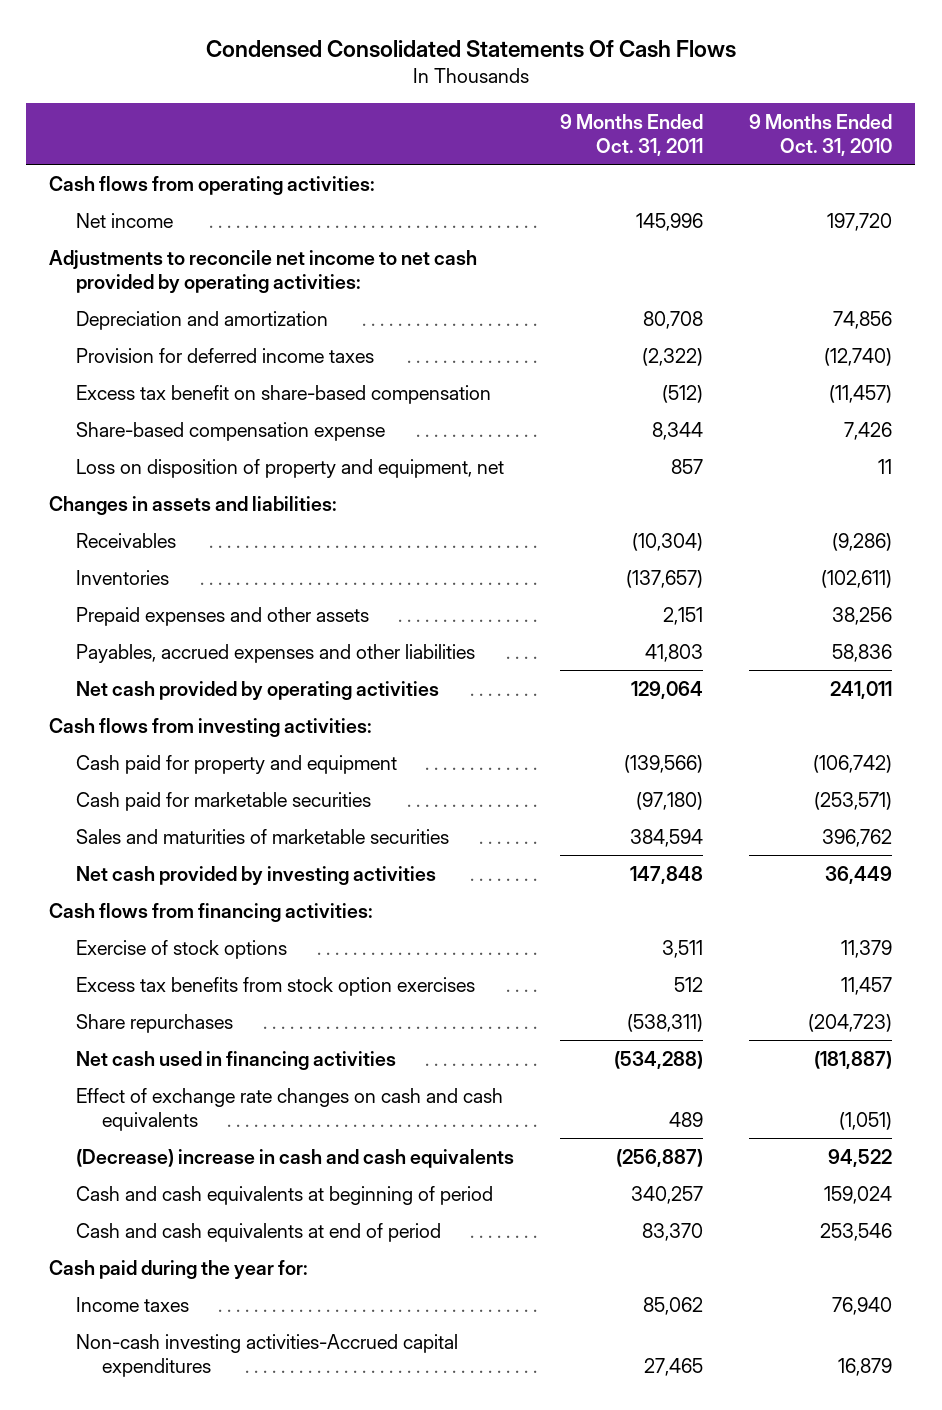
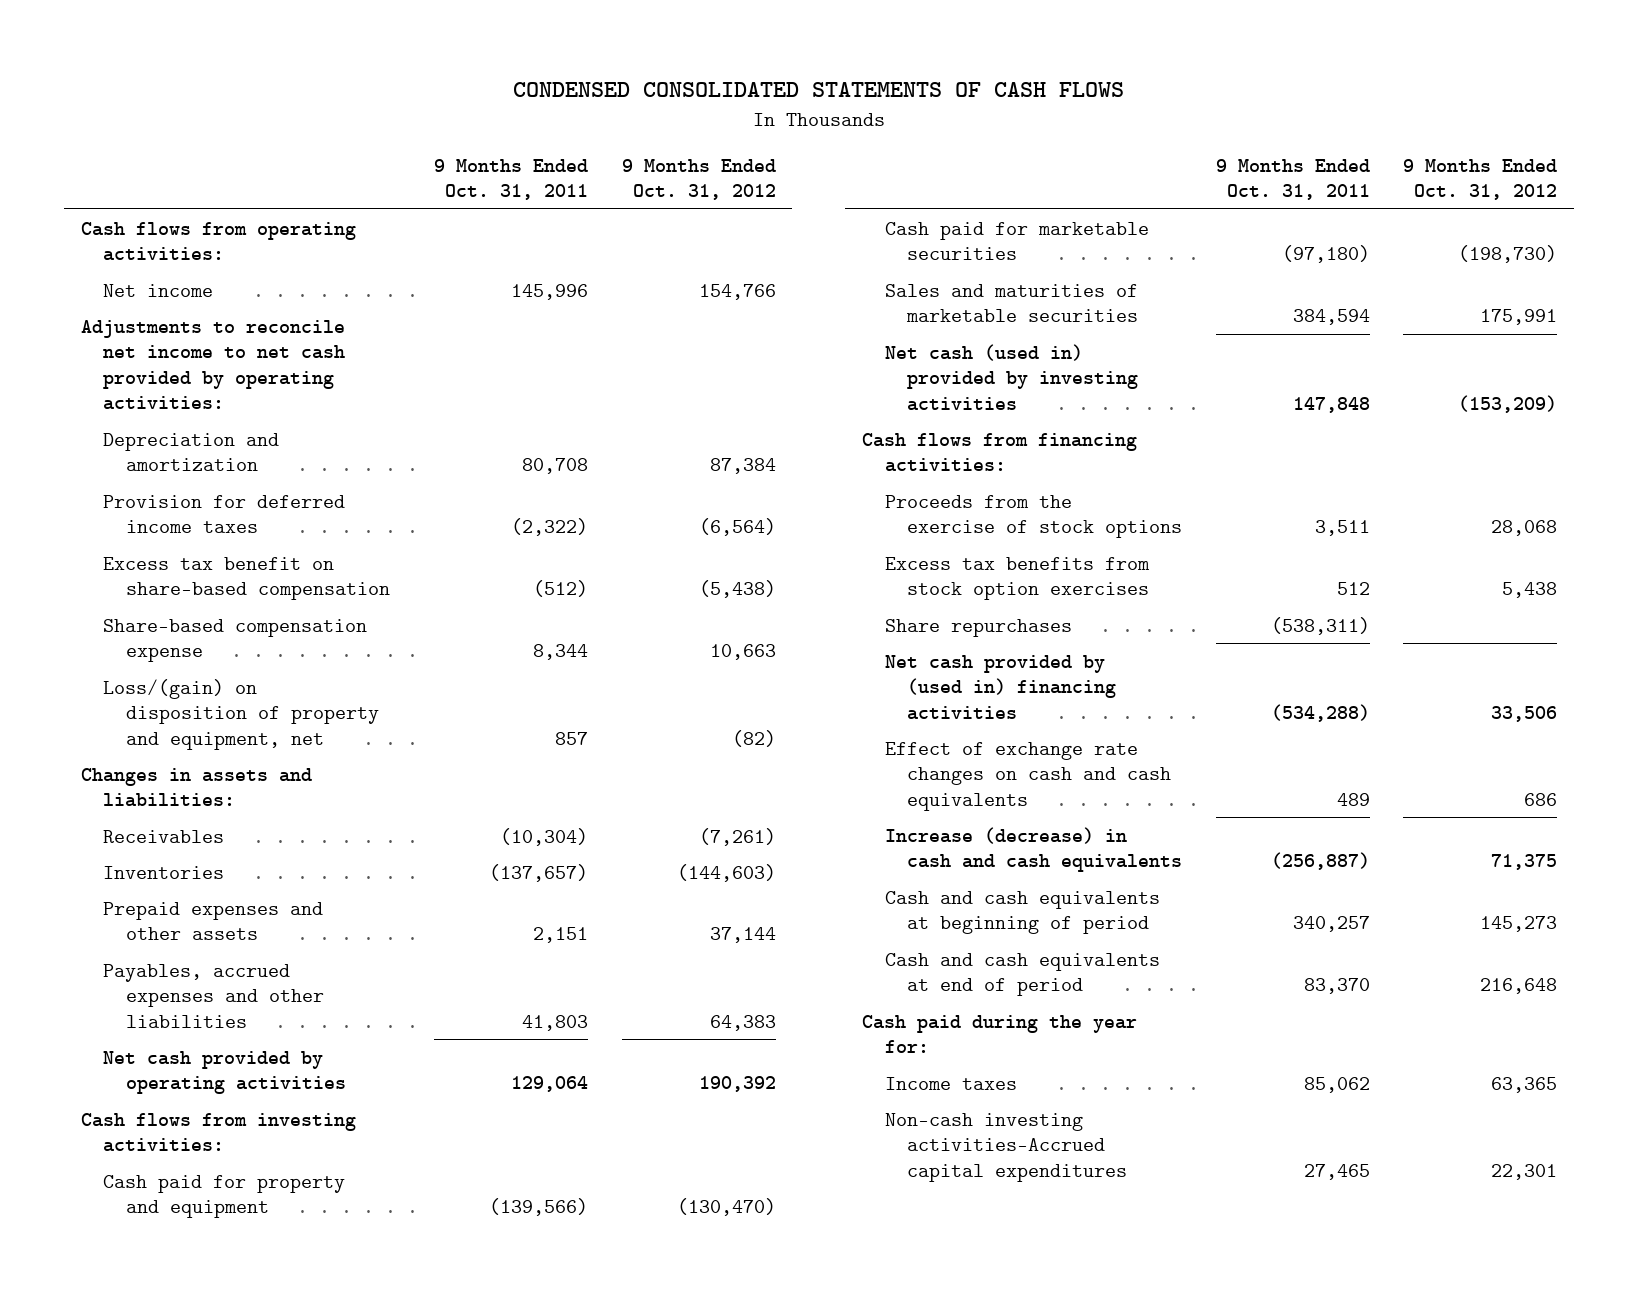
[205,39,736,58] Condensed Consolidated Statements Of Cash Flows -> [512,82,1124,98] CONDENSED CONSOLIDATED STATEMENTS OF CASH FLOWS
[749,113,893,156] 9 Months Ended Oct. 31, 2010 -> none
none -> [621,158,776,201] 9 Months Ended Oct. 31, 2012
[75,458,504,478] Loss on disposition of property and equipment, net -> [103,678,380,750] Loss/(gain) on disposition of property and equipment, net
[75,865,436,885] Net cash provided by investing activities -> [884,343,1139,411] Net cash (used in) provided by investing activities
[75,939,287,959] Exercise of stock options -> [884,494,1183,539] Proceeds from the exercise of stock options
[75,1050,396,1070] Net cash used in financing activities -> [884,654,1117,720] Net cash provided by (used in) financing activities
[75,1148,514,1168] (Decrease) increase in cash and cash equivalents -> [884,826,1183,873] Increase (decrease) in cash and cash equivalents

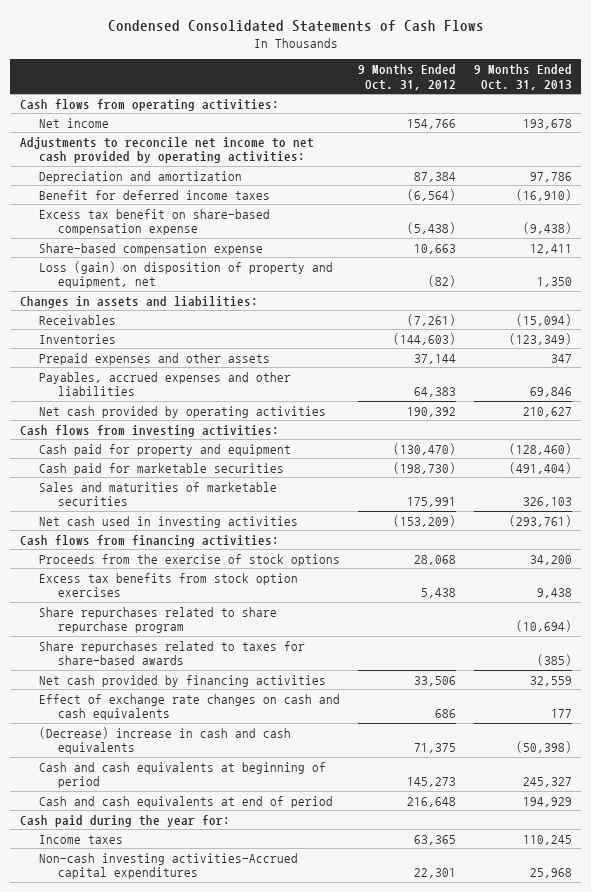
[512,82,1124,98] CONDENSED CONSOLIDATED STATEMENTS OF CASH FLOWS -> [107,19,484,32] Condensed Consolidated Statements of Cash Flows
[434,158,589,201] 9 Months Ended Oct. 31, 2011 -> none
none -> [473,64,572,90] 9 Months Ended Oct. 31, 2013
[103,494,346,534] Provision for deferred income taxes -> [38,189,270,200] Benefit for deferred income taxes
[103,556,391,601] Excess tax benefit on share-based compensation -> [38,208,270,236] Excess tax benefit on share-based compensation expense
[103,678,380,750] Loss/(gain) on disposition of property and equipment, net -> [38,260,333,289] Loss (gain) on disposition of property and equipment, net
[884,343,1139,411] Net cash (used in) provided by investing activities -> [38,515,298,528] Net cash used in investing activities
none -> [38,606,277,634] Share repurchases related to share repurchase program
[884,618,1072,637] Share repurchases -> [38,640,305,666] Share repurchases related to taxes for share-based awards
[884,654,1117,720] Net cash provided by (used in) financing activities -> [38,674,326,687] Net cash provided by financing activities
[884,826,1183,873] Increase (decrease) in cash and cash equivalents -> [38,726,291,755] (Decrease) increase in cash and cash equivalents

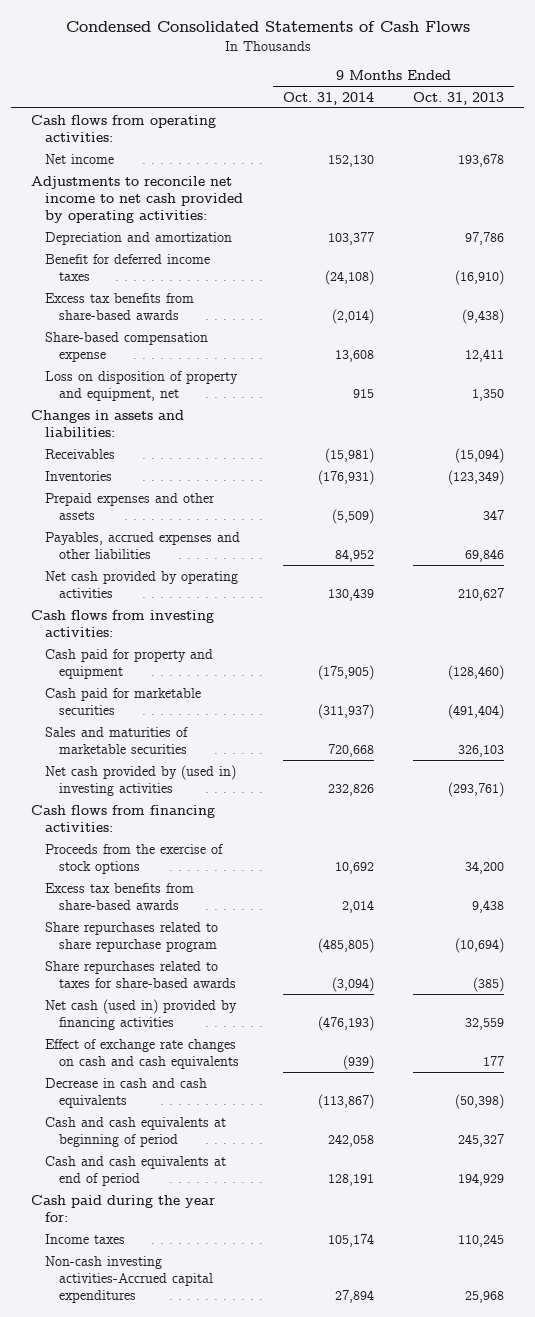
[357,64,456,90] 9 Months Ended Oct. 31, 2012 -> none
none -> [282,91,374,105] Oct. 31, 2014
[38,208,270,236] Excess tax benefit on share-based compensation expense -> [44,292,194,320] Excess tax benefits from share-based awards
[38,260,333,289] Loss (gain) on disposition of property and equipment, net -> [44,370,238,401] Loss on disposition of property and equipment, net
[38,515,298,528] Net cash used in investing activities -> [44,764,236,796] Net cash provided by (used in) investing activities
[38,572,298,598] Excess tax benefits from stock option exercises -> [44,882,194,910] Excess tax benefits from share-based awards
[38,674,326,687] Net cash provided by financing activities -> [44,998,237,1030] Net cash (used in) provided by financing activities
[38,726,291,755] (Decrease) increase in cash and cash equivalents -> [44,1077,207,1108] Decrease in cash and cash equivalents

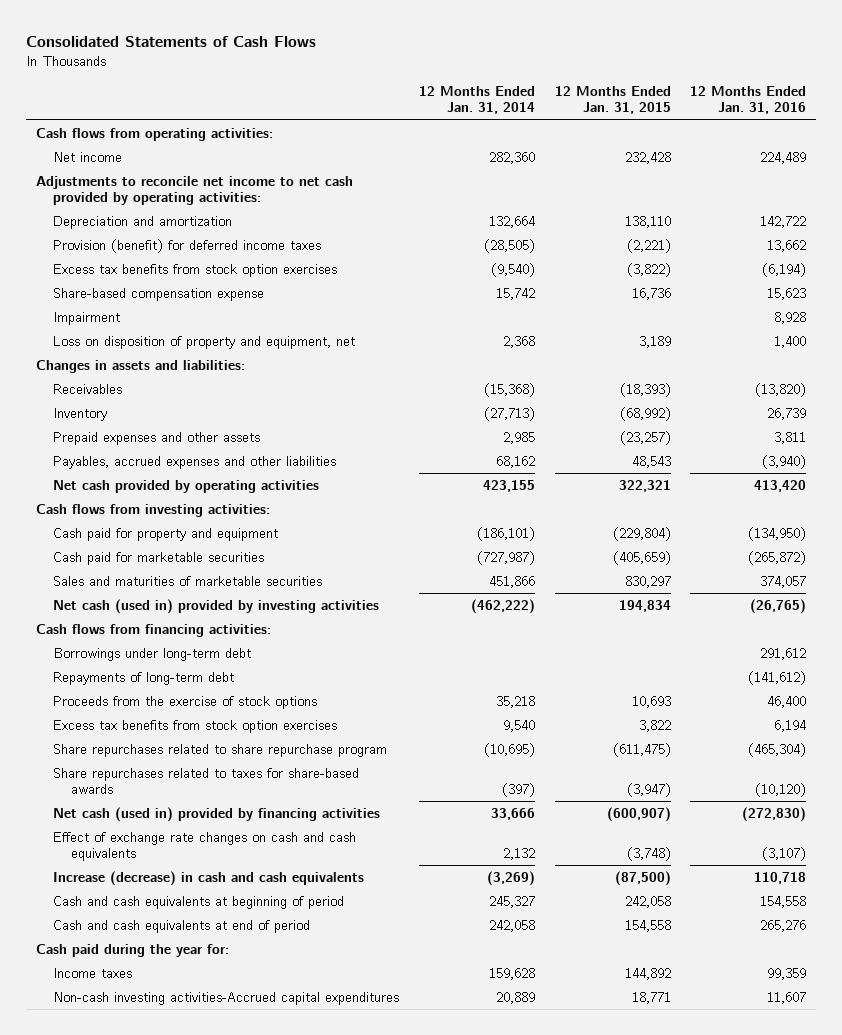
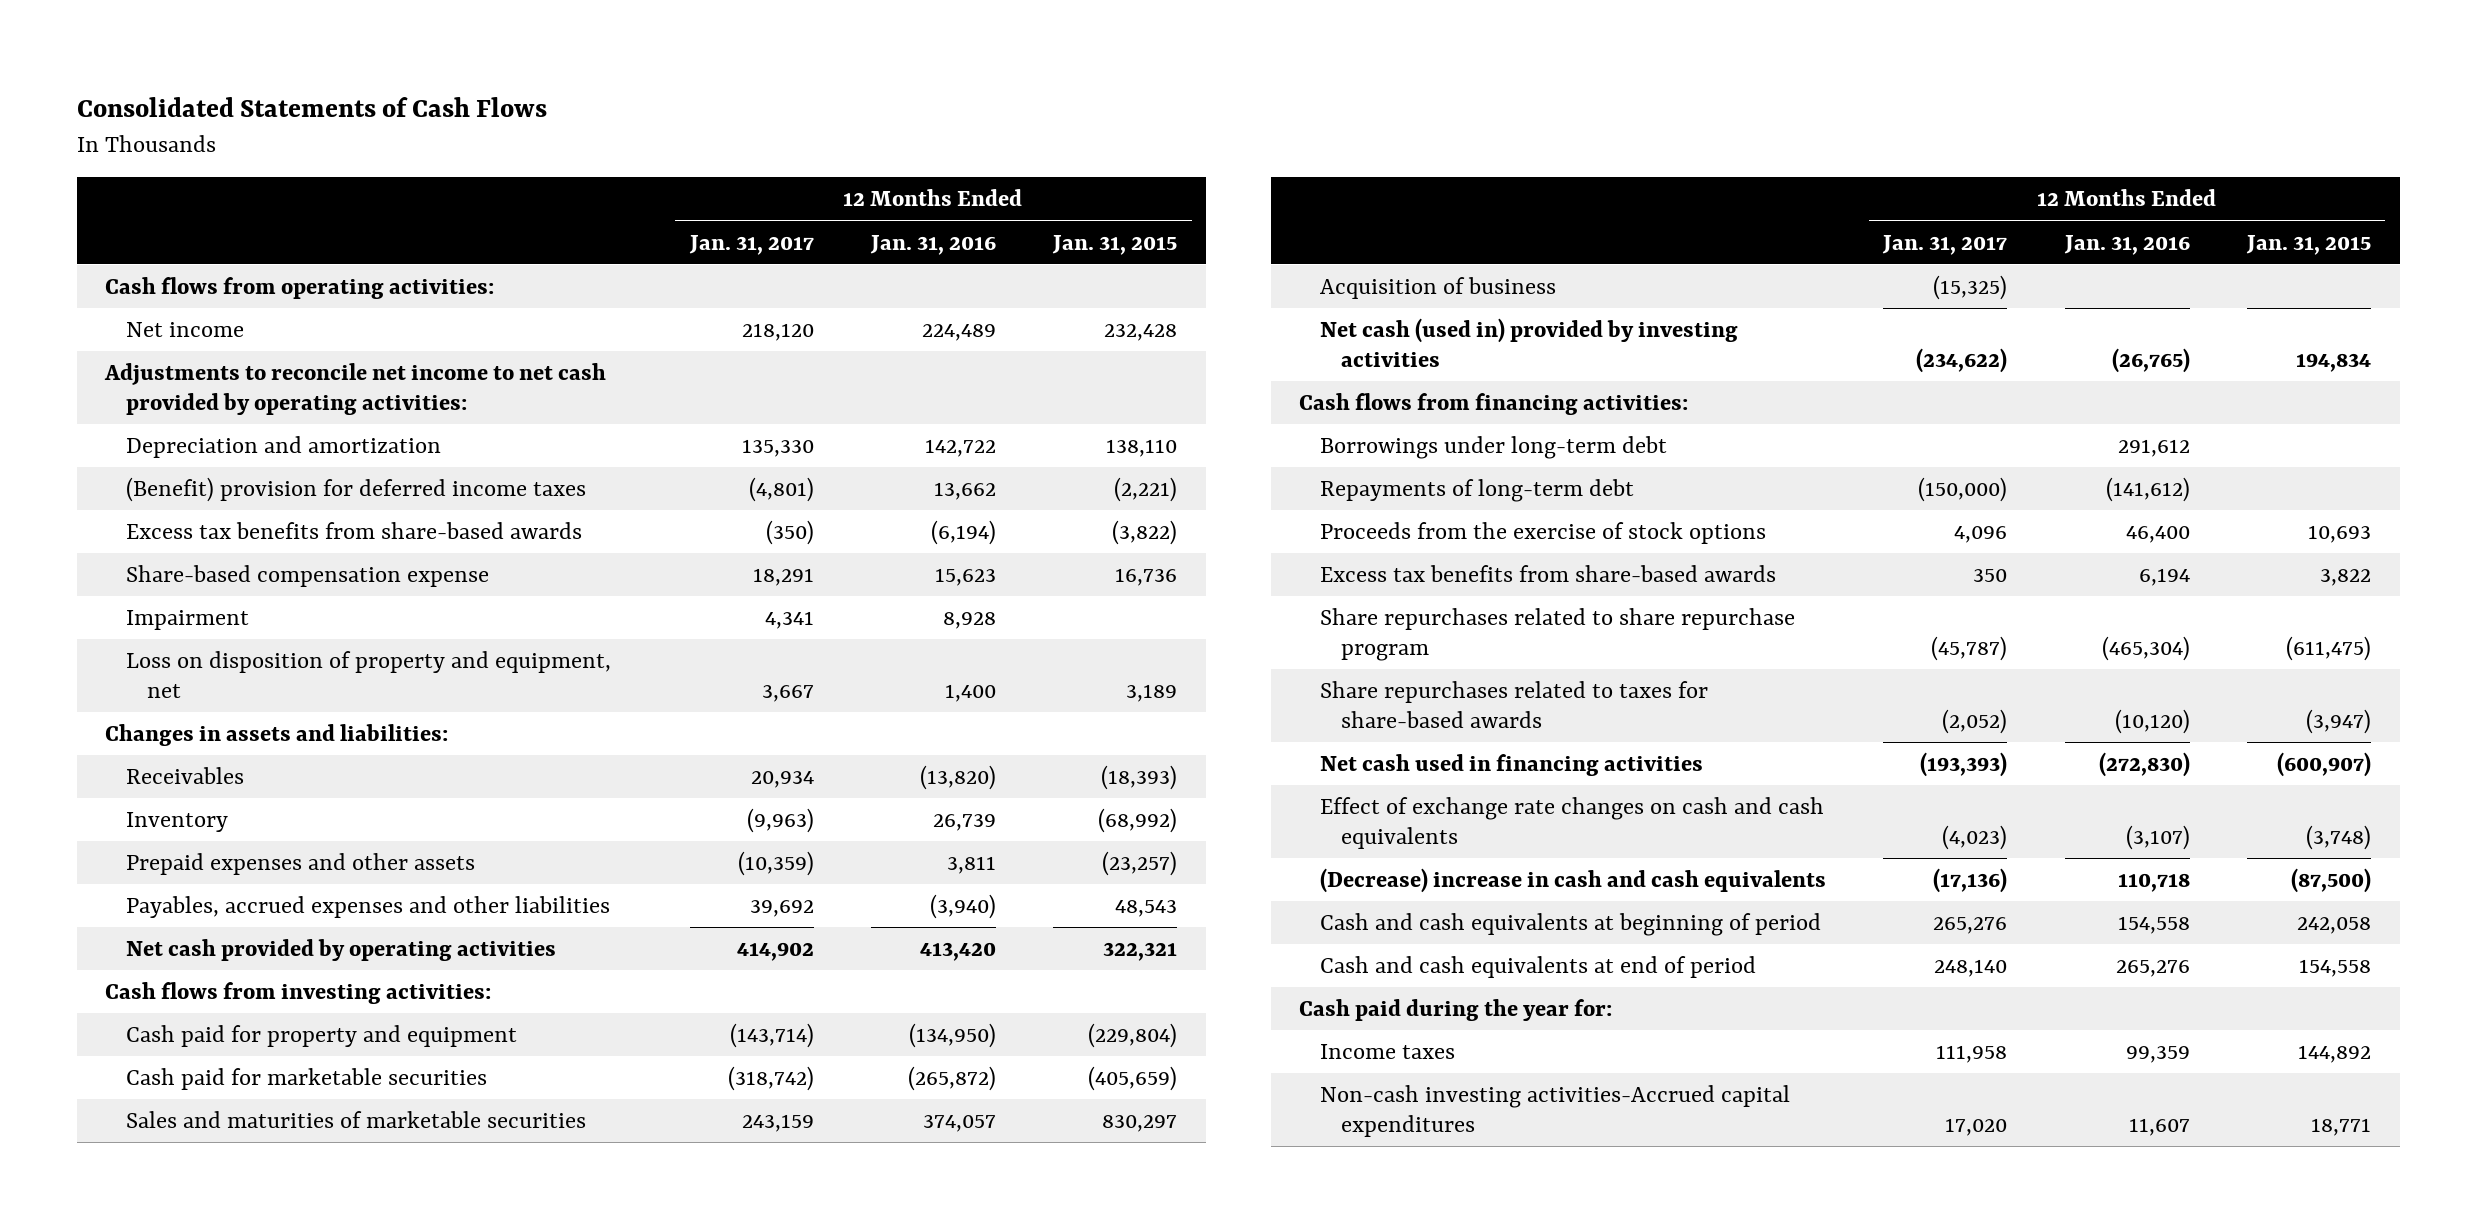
[418,86,535,115] 12 Months Ended Jan. 31, 2014 -> none
none -> [688,234,814,255] Jan. 31, 2017
[53,238,322,253] Provision (benefit) for deferred income taxes -> [126,476,587,502] (Benefit) provision for deferred income taxes
[53,263,338,277] Excess tax benefits from stock option exercises -> [126,521,583,539] Excess tax benefits from share-based awards
none -> [1319,276,1556,299] Acquisition of business
[53,719,338,733] Excess tax benefits from stock option exercises -> [1319,564,1776,582] Excess tax benefits from share-based awards
[53,806,381,822] Net cash (used in) provided by financing activities -> [1319,753,1703,776] Net cash used in financing activities
[53,870,365,886] Increase (decrease) in cash and cash equivalents -> [1319,867,1826,893] (Decrease) increase in cash and cash equivalents

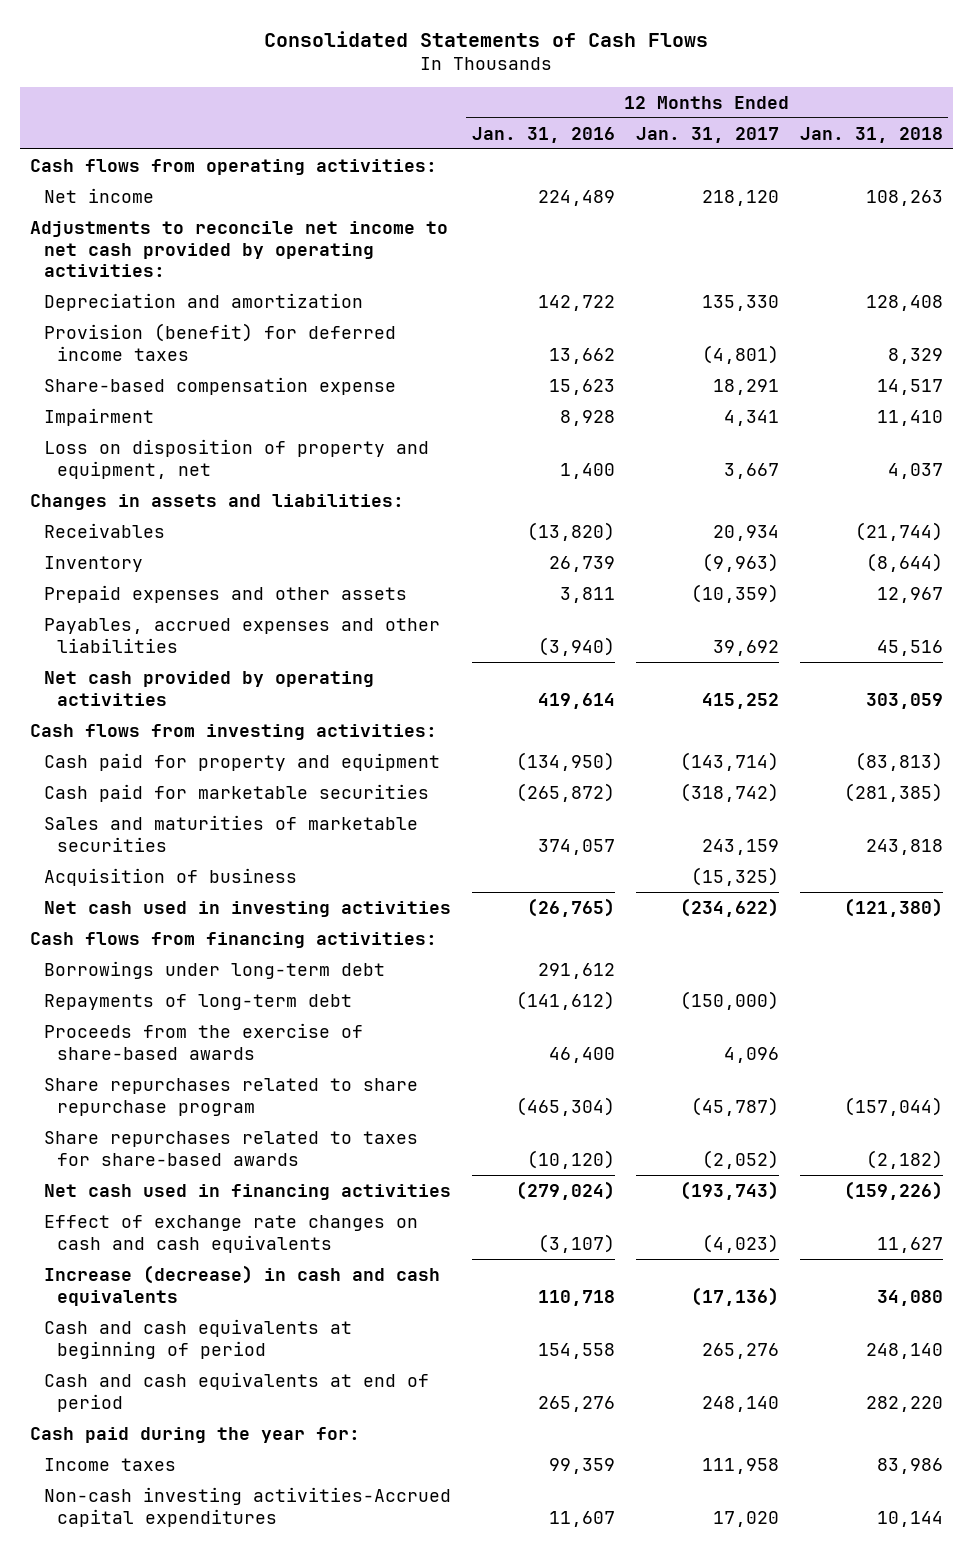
[1052,234,1178,255] Jan. 31, 2015 -> none
none -> [799,126,943,143] Jan. 31, 2018
[126,521,583,539] Excess tax benefits from share-based awards -> none
[126,476,587,502] (Benefit) provision for deferred income taxes -> [43,322,396,361] Provision (benefit) for deferred income taxes
[736,941,814,961] 414,902 -> [701,692,779,709] 415,252
[919,941,996,961] 413,420 -> [537,692,615,709] 419,614
[1319,317,1738,367] Net cash (used in) provided by investing activities -> [43,900,451,917] Net cash used in investing activities
[1319,564,1776,582] Excess tax benefits from share-based awards -> none
[1319,521,1766,544] Proceeds from the exercise of stock options -> [43,1022,363,1060] Proceeds from the exercise of share-based awards
[1920,751,2008,777] (193,393) -> [679,1180,779,1200] (193,743)
[2098,751,2190,777] (272,830) -> [515,1180,615,1200] (279,024)
[1319,867,1826,893] (Decrease) increase in cash and cash equivalents -> [43,1264,440,1306] Increase (decrease) in cash and cash equivalents

